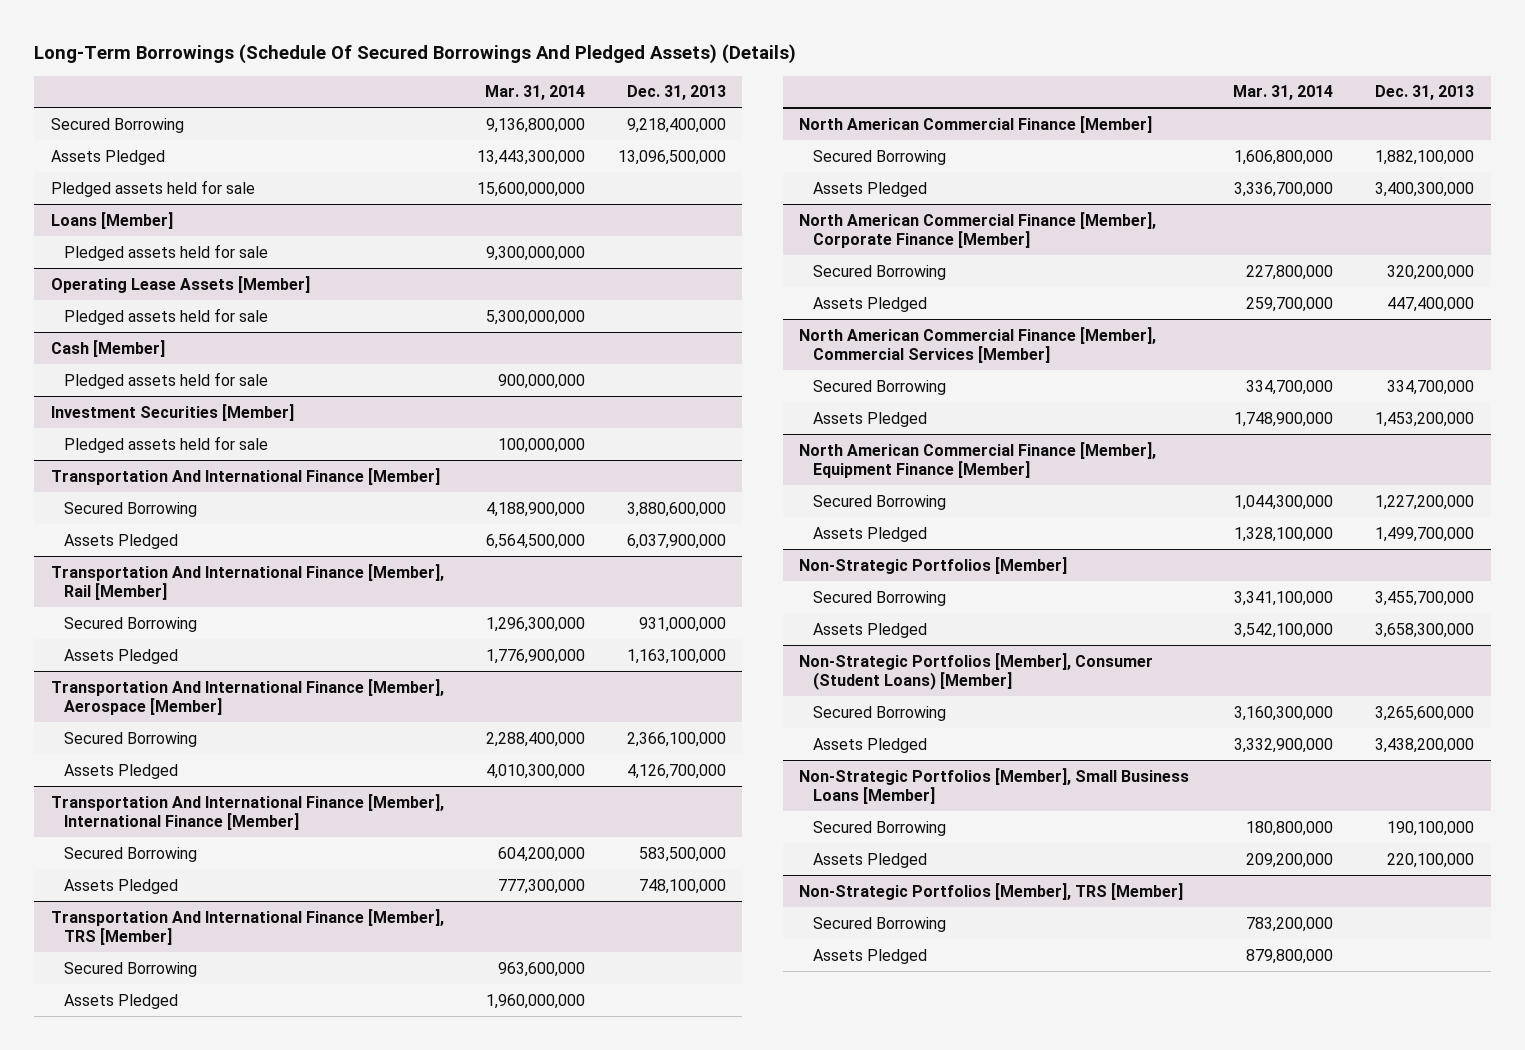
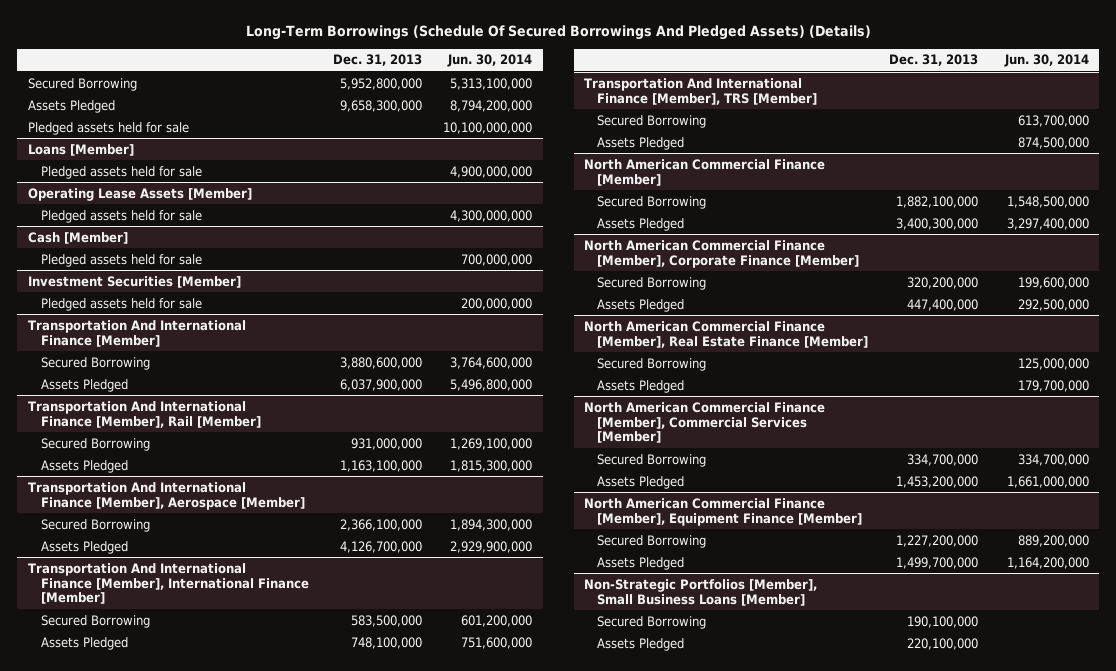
[484,85,585,101] Mar. 31, 2014 -> none
none -> [447,54,533,68] Jun. 30, 2014
[626,117,726,133] 9,218,400,000 -> [340,77,423,90] 5,952,800,000
[617,149,726,165] 13,096,500,000 -> [340,99,423,112] 9,658,300,000
none -> [584,320,869,348] North American Commercial Finance [Member], Real Estate Finance [Member]
none -> [597,357,707,371] Secured Borrowing
none -> [597,379,685,393] Assets Pledged
[799,556,1068,574] Non-Strategic Portfolios [Member] -> none
[812,590,946,606] Secured Borrowing -> none
[812,622,927,638] Assets Pledged -> none
[799,652,1154,691] Non-Strategic Portfolios [Member], Consumer (Student Loans) [Member] -> none
[812,705,946,721] Secured Borrowing -> none
[812,737,927,753] Assets Pledged -> none
[799,882,1184,900] Non-Strategic Portfolios [Member], TRS [Member] -> none
[812,916,946,932] Secured Borrowing -> none
[812,948,927,964] Assets Pledged -> none

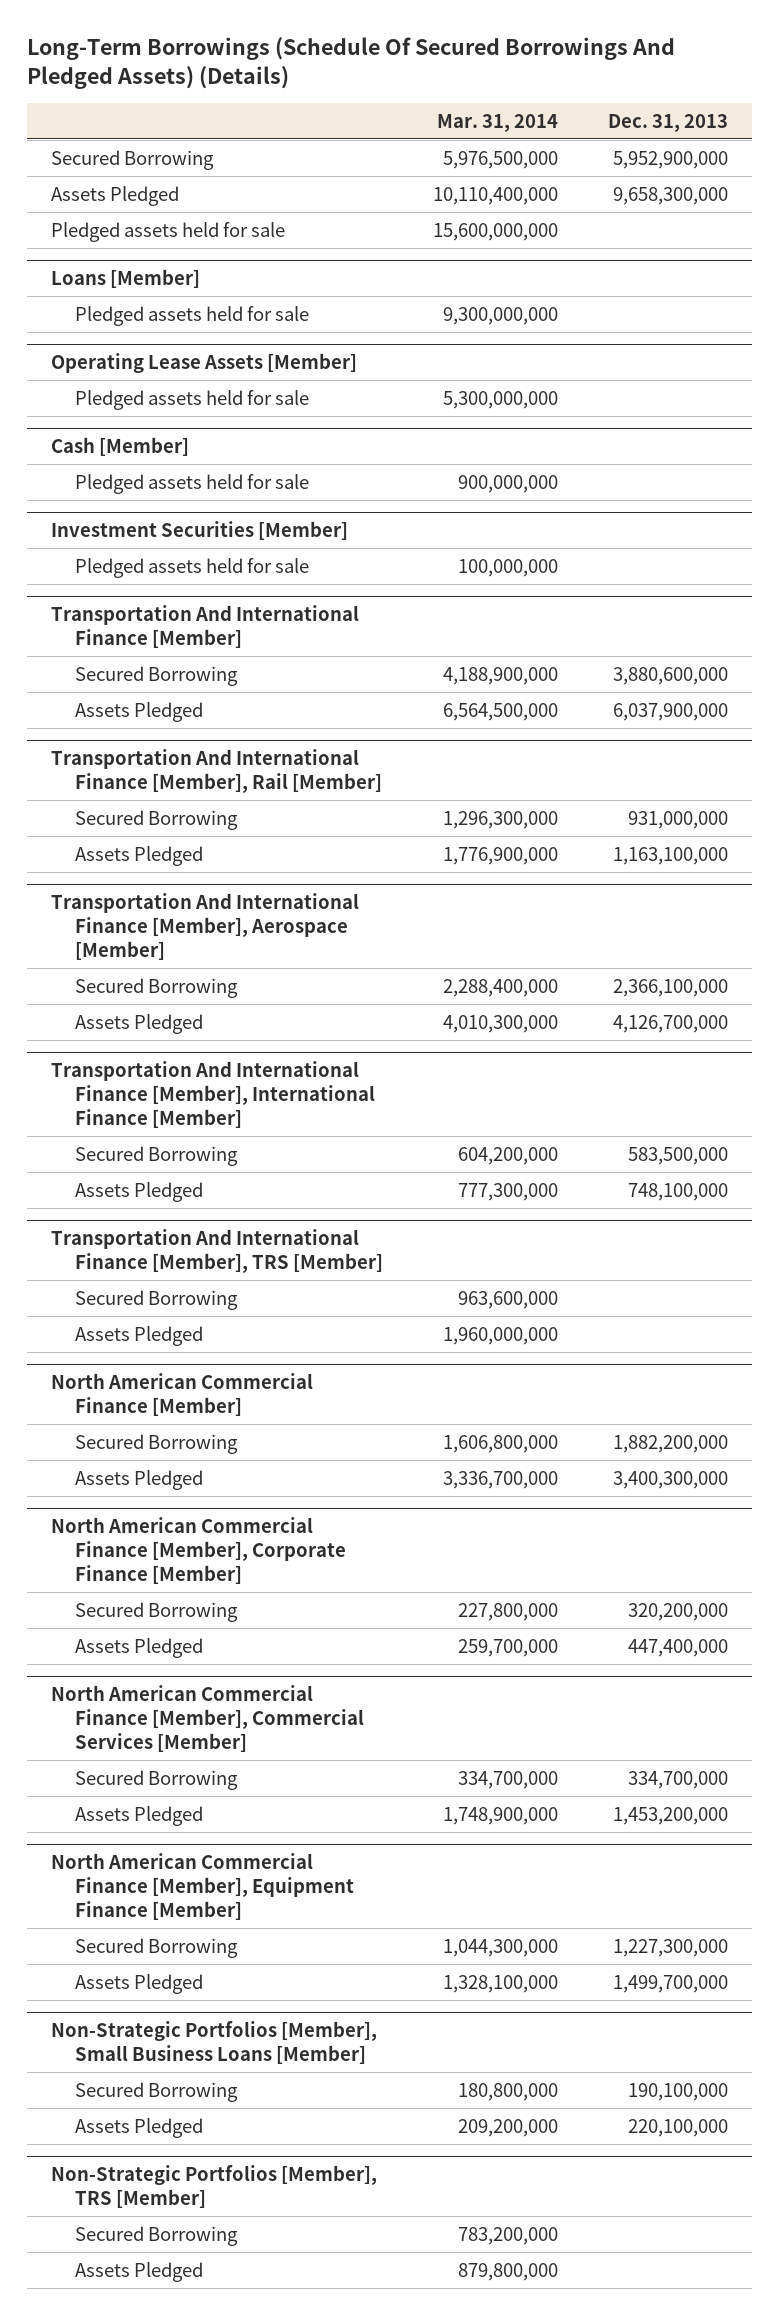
[447,54,533,68] Jun. 30, 2014 -> none
none -> [436,113,558,132] Mar. 31, 2014
[340,77,423,90] 5,952,800,000 -> [612,150,728,169] 5,952,900,000
[896,195,979,208] 1,882,100,000 -> [612,1434,728,1453] 1,882,200,000
[584,320,869,348] North American Commercial Finance [Member], Real Estate Finance [Member] -> none
[597,357,707,371] Secured Borrowing -> none
[597,379,685,393] Assets Pledged -> none
[896,534,979,547] 1,227,200,000 -> [612,1938,728,1957] 1,227,300,000
none -> [51,2164,378,2208] Non-Strategic Portfolios [Member], TRS [Member]
none -> [75,2225,239,2246] Secured Borrowing
none -> [75,2261,204,2282] Assets Pledged

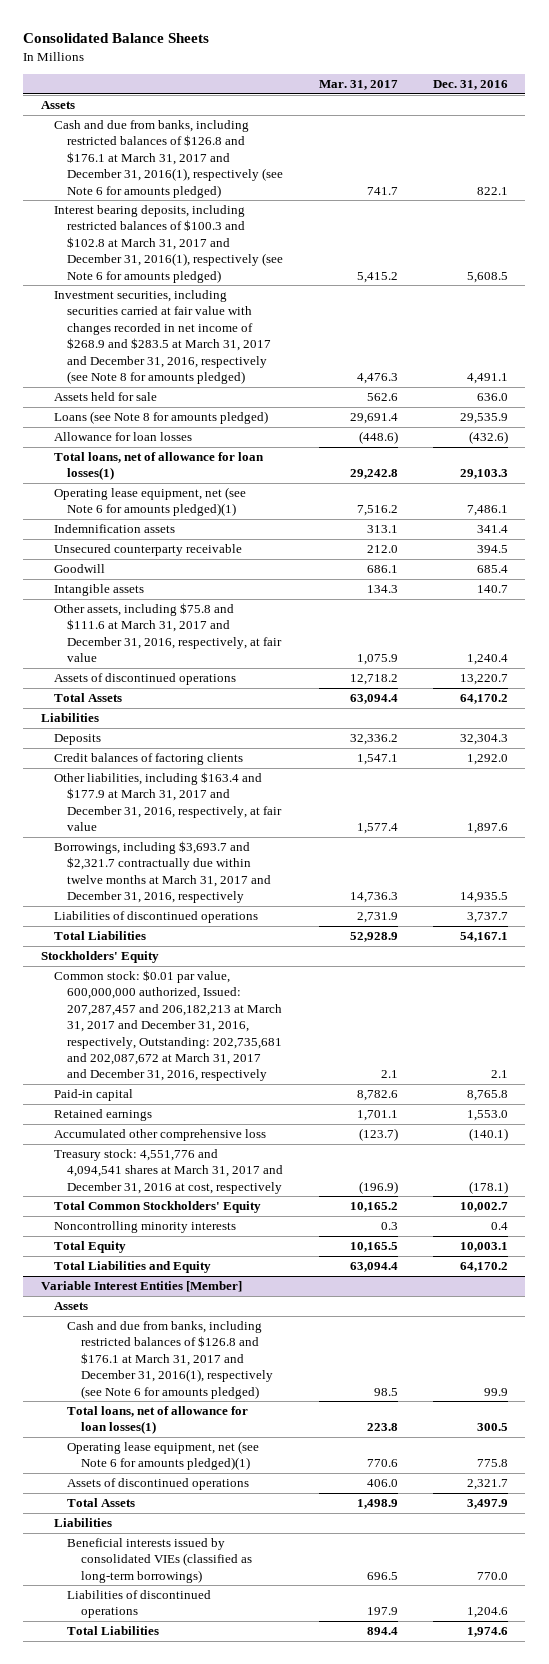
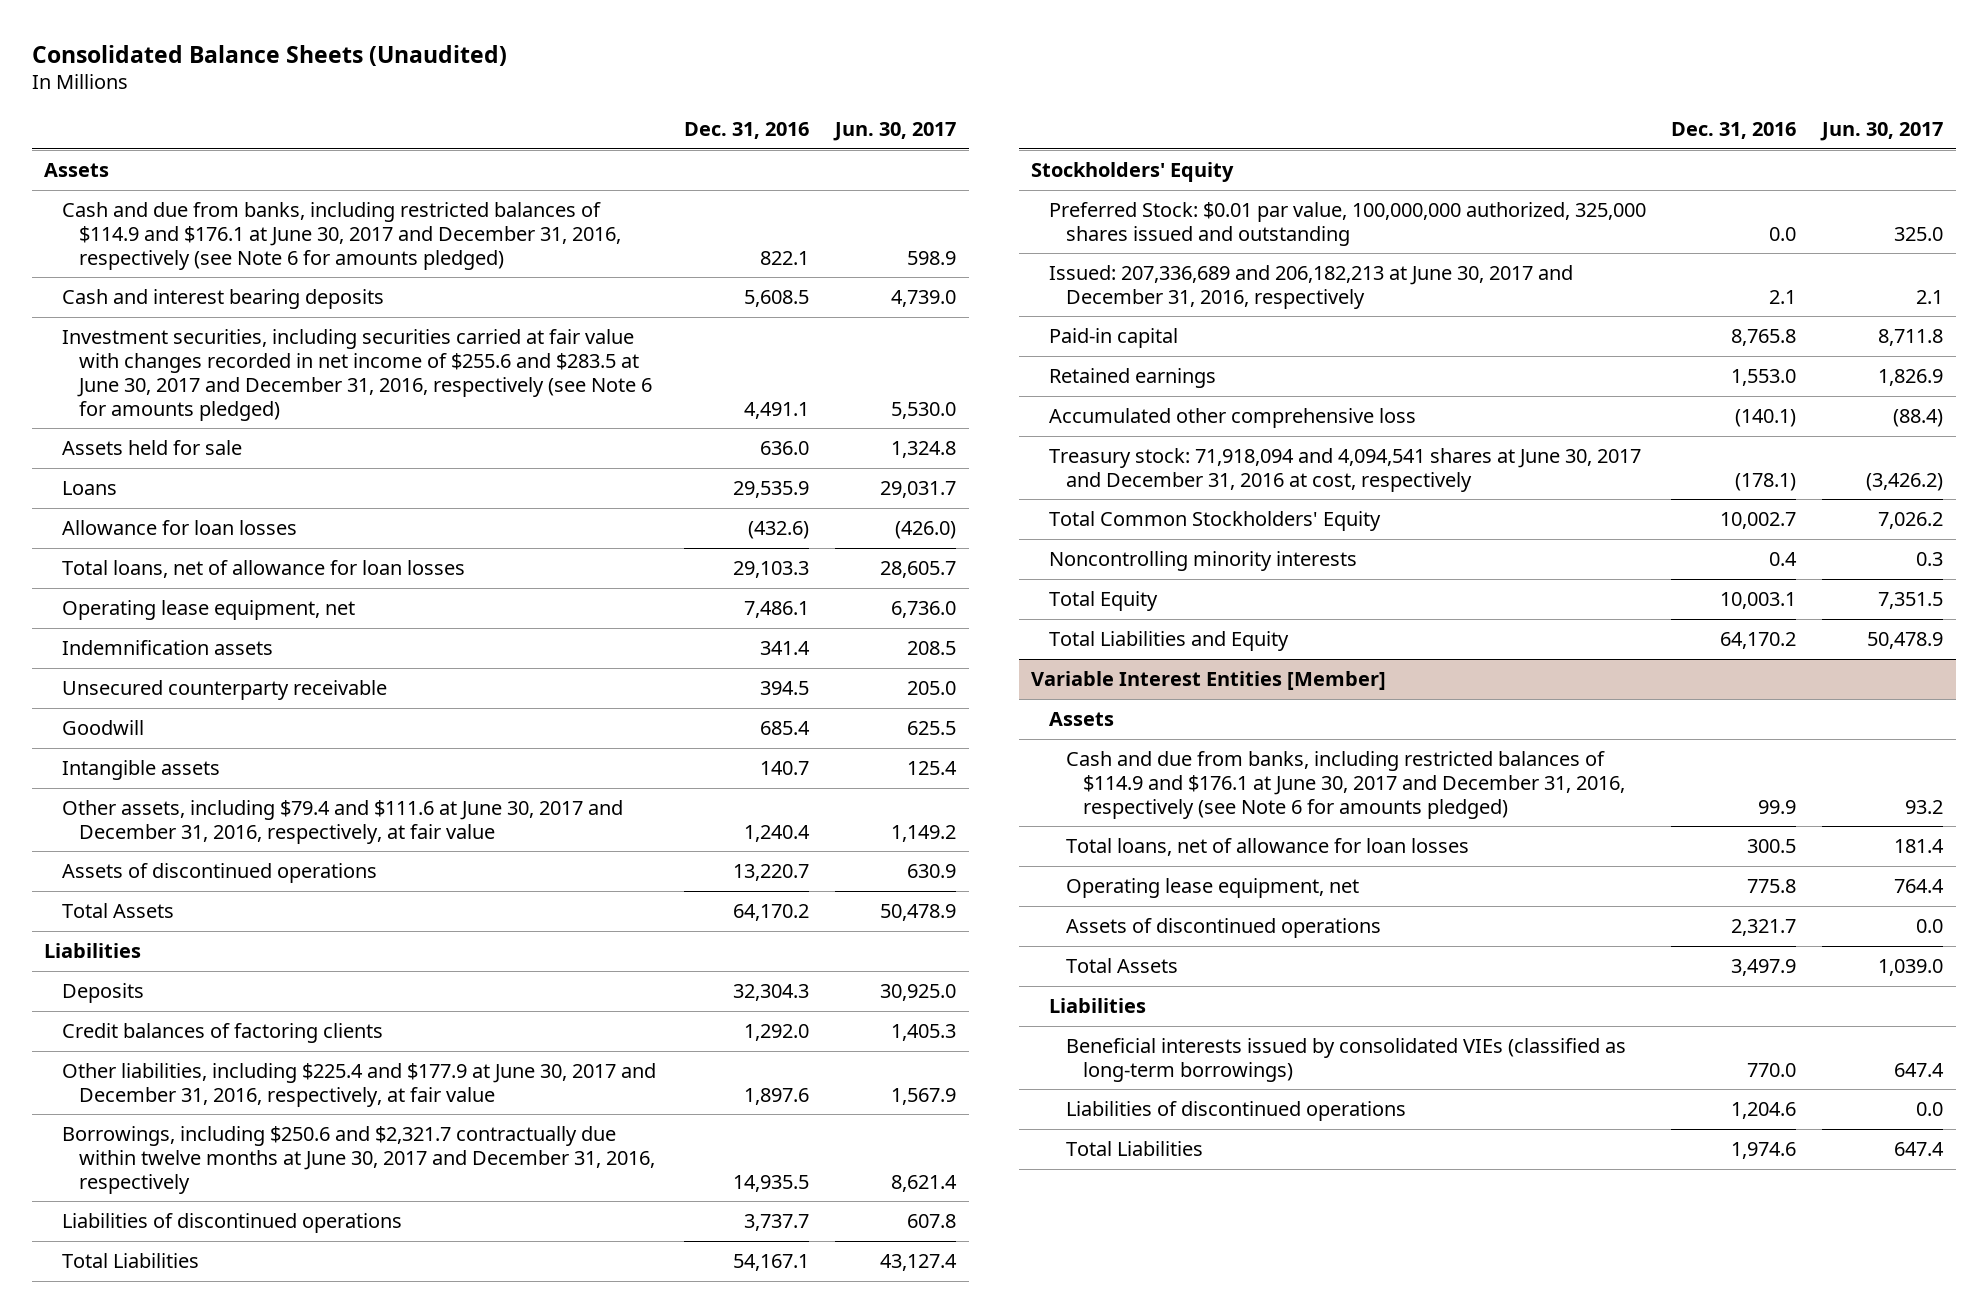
[23,33,210,44] Consolidated Balance Sheets -> [31,44,507,66] Consolidated Balance Sheets (Unaudited)
[318,79,398,90] Mar. 31, 2017 -> none
none -> [833,122,957,142] Jun. 30, 2017
[54,120,284,198] Cash and due from banks, including restricted balances of $126.8 and $176.1 at March 31, 2017 and December 31, 2016(1), respectively (see Note 6 for amounts pledged) -> [61,201,621,270] Cash and due from banks, including restricted balances of $114.9 and $176.1 at June 30, 2017 and December 31, 2016, respectively (see Note 6 for amounts pledged)
[54,205,284,283] Interest bearing deposits, including restricted balances of $100.3 and $102.8 at March 31, 2017 and December 31, 2016(1), respectively (see Note 6 for amounts pledged) -> [61,288,384,309] Cash and interest bearing deposits
[54,290,272,384] Investment securities, including securities carried at fair value with changes recorded in net income of $268.9 and $283.5 at March 31, 2017 and December 31, 2016, respectively (see Note 8 for amounts pledged) -> [61,328,652,421] Investment securities, including securities carried at fair value with changes recorded in net income of $255.6 and $283.5 at June 30, 2017 and December 31, 2016, respectively (see Note 6 for amounts pledged)
[54,411,269,425] Loans (see Note 8 for amounts pledged) -> [61,480,117,495] Loans
[54,452,265,481] Total loans, net of allowance for loan losses(1) -> [61,559,465,578] Total loans, net of allowance for loan losses
[54,487,247,517] Operating lease equipment, net (see Note 6 for amounts pledged)(1) -> [61,599,355,620] Operating lease equipment, net
[54,603,283,663] Other assets, including $75.8 and $111.6 at March 31, 2017 and December 31, 2016, respectively, at fair value -> [61,799,623,844] Other assets, including $79.4 and $111.6 at June 30, 2017 and December 31, 2016, respectively, at fair value
[54,772,283,832] Other liabilities, including $163.4 and $177.9 at March 31, 2017 and December 31, 2016, respectively, at fair value -> [61,1062,656,1107] Other liabilities, including $225.4 and $177.9 at June 30, 2017 and December 31, 2016, respectively, at fair value
[54,841,272,904] Borrowings, including $3,693.7 and $2,321.7 contractually due within twelve months at March 31, 2017 and December 31, 2016, respectively -> [61,1125,655,1194] Borrowings, including $250.6 and $2,321.7 contractually due within twelve months at June 30, 2017 and December 31, 2016, respectively
none -> [1048,201,1646,246] Preferred Stock: $0.01 par value, 100,000,000 authorized, 325,000 shares issued and outstanding
[54,970,283,1082] Common stock: $0.01 par value, 600,000,000 authorized, Issued: 207,287,457 and 206,182,213 at March 31, 2017 and December 31, 2016, respectively, Outstanding: 202,735,681 and 202,087,672 at March 31, 2017 and December 31, 2016, respectively -> [1048,264,1573,309] Issued: 207,336,689 and 206,182,213 at June 30, 2017 and December 31, 2016, respectively
[54,1149,284,1194] Treasury stock: 4,551,776 and 4,094,541 shares at March 31, 2017 and December 31, 2016 at cost, respectively -> [1048,447,1641,492] Treasury stock: 71,918,094 and 4,094,541 shares at June 30, 2017 and December 31, 2016 at cost, respectively
[67,1321,273,1399] Cash and due from banks, including restricted balances of $126.8 and $176.1 at March 31, 2017 and December 31, 2016(1), respectively (see Note 6 for amounts pledged) -> [1065,750,1626,819] Cash and due from banks, including restricted balances of $114.9 and $176.1 at June 30, 2017 and December 31, 2016, respectively (see Note 6 for amounts pledged)
[67,1406,249,1435] Total loans, net of allowance for loan losses(1) -> [1065,837,1469,856] Total loans, net of allowance for loan losses
[67,1441,260,1471] Operating lease equipment, net (see Note 6 for amounts pledged)(1) -> [1065,877,1359,898] Operating lease equipment, net

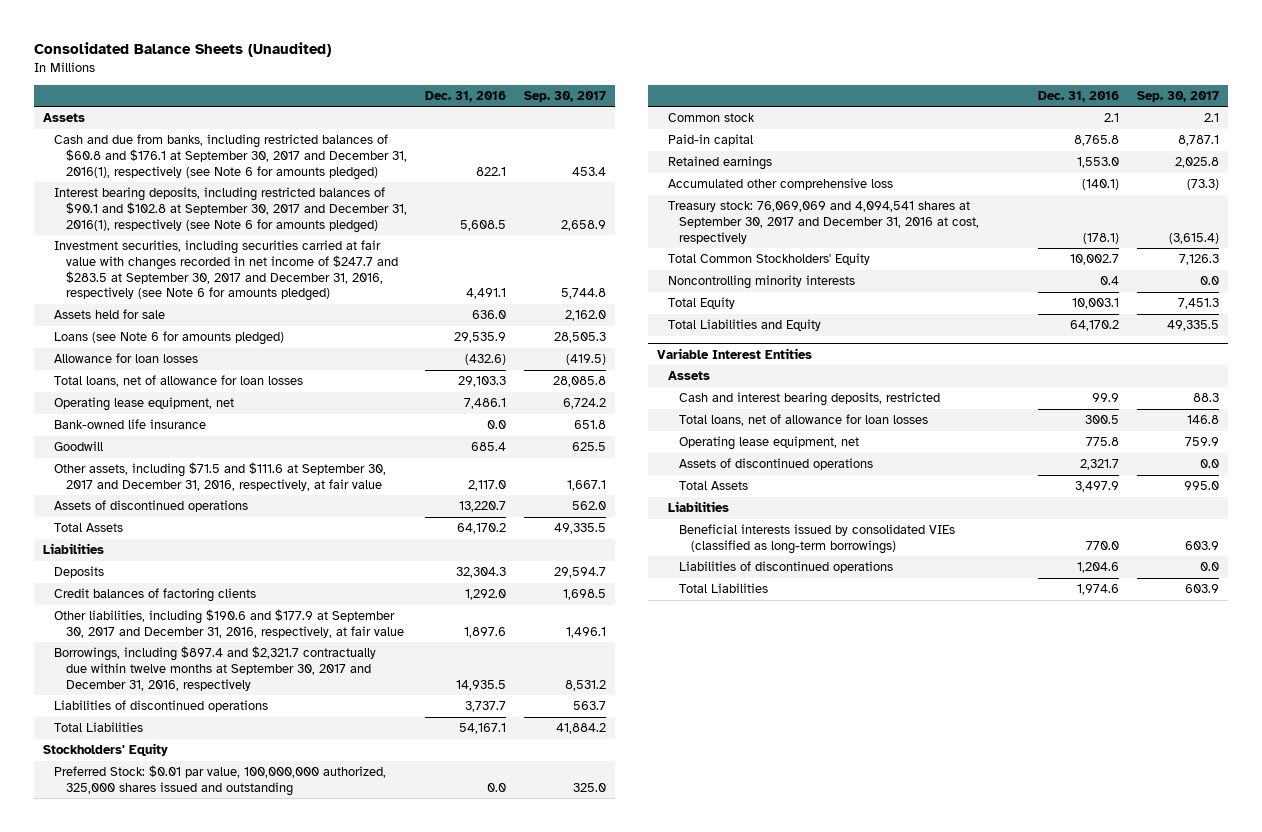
[833,122,957,142] Jun. 30, 2017 -> none
none -> [523,91,606,103] Sep. 30, 2017
[61,201,621,270] Cash and due from banks, including restricted balances of $114.9 and $176.1 at June 30, 2017 and December 31, 2016, respectively (see Note 6 for amounts pledged) -> [54,134,407,180] Cash and due from banks, including restricted balances of $60.8 and $176.1 at September 30, 2017 and December 31, 2016(1), respectively (see Note 6 for amounts pledged)
[61,288,384,309] Cash and interest bearing deposits -> [54,187,407,233] Interest bearing deposits, including restricted balances of $90.1 and $102.8 at September 30, 2017 and December 31, 2016(1), respectively (see Note 6 for amounts pledged)
[61,328,652,421] Investment securities, including securities carried at fair value with changes recorded in net income of $255.6 and $283.5 at June 30, 2017 and December 31, 2016, respectively (see Note 6 for amounts pledged) -> [54,240,398,302] Investment securities, including securities carried at fair value with changes recorded in net income of $247.7 and $283.5 at September 30, 2017 and December 31, 2016, respectively (see Note 6 for amounts pledged)
[61,480,117,495] Loans -> [54,331,285,346] Loans (see Note 6 for amounts pledged)
[61,639,273,655] Indemnification assets -> none
[61,679,387,700] Unsecured counterparty receivable -> none
none -> [54,419,207,430] Bank-owned life insurance
[61,759,220,780] Intangible assets -> none
[61,799,623,844] Other assets, including $79.4 and $111.6 at June 30, 2017 and December 31, 2016, respectively, at fair value -> [54,462,387,491] Other assets, including $71.5 and $111.6 at September 30, 2017 and December 31, 2016, respectively, at fair value
[744,824,811,842] 1,240.4 -> [467,479,506,491] 2,117.0
[61,1062,656,1107] Other liabilities, including $225.4 and $177.9 at June 30, 2017 and December 31, 2016, respectively, at fair value -> [54,609,404,638] Other liabilities, including $190.6 and $177.9 at September 30, 2017 and December 31, 2016, respectively, at fair value
[61,1125,655,1194] Borrowings, including $250.6 and $2,321.7 contractually due within twelve months at June 30, 2017 and December 31, 2016, respectively -> [54,646,377,691] Borrowings, including $897.4 and $2,321.7 contractually due within twelve months at September 30, 2017 and December 31, 2016, respectively
[1048,264,1573,309] Issued: 207,336,689 and 206,182,213 at June 30, 2017 and December 31, 2016, respectively -> [667,113,755,123] Common stock
[1048,447,1641,492] Treasury stock: 71,918,094 and 4,094,541 shares at June 30, 2017 and December 31, 2016 at cost, respectively -> [667,201,980,244] Treasury stock: 76,069,069 and 4,094,541 shares at September 30, 2017 and December 31, 2016 at cost, respectively
[1031,670,1387,690] Variable Interest Entities [Member] -> [656,348,812,360] Variable Interest Entities
[1065,750,1626,819] Cash and due from banks, including restricted balances of $114.9 and $176.1 at June 30, 2017 and December 31, 2016, respectively (see Note 6 for amounts pledged) -> [679,392,941,407] Cash and interest bearing deposits, restricted

